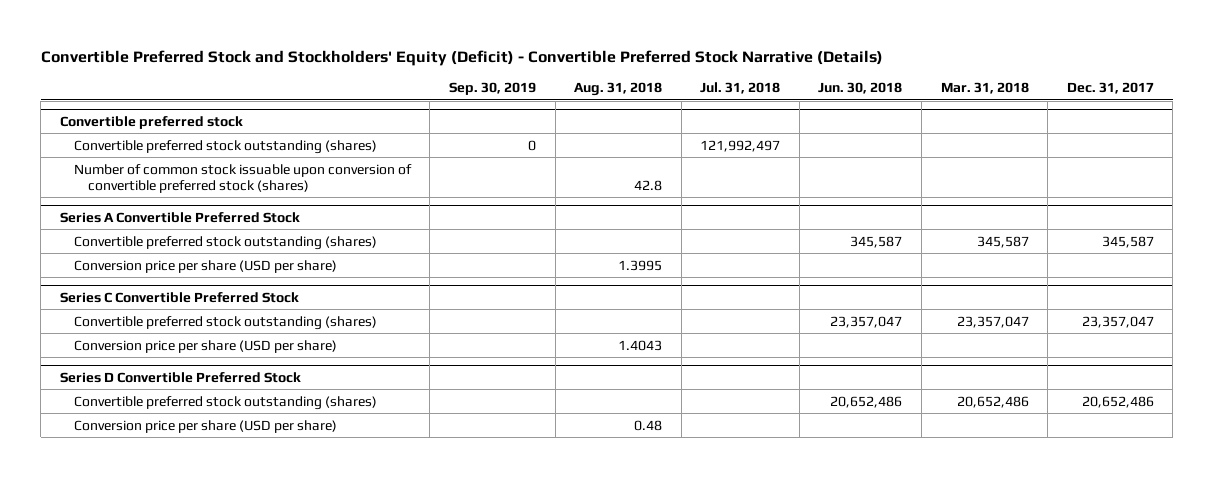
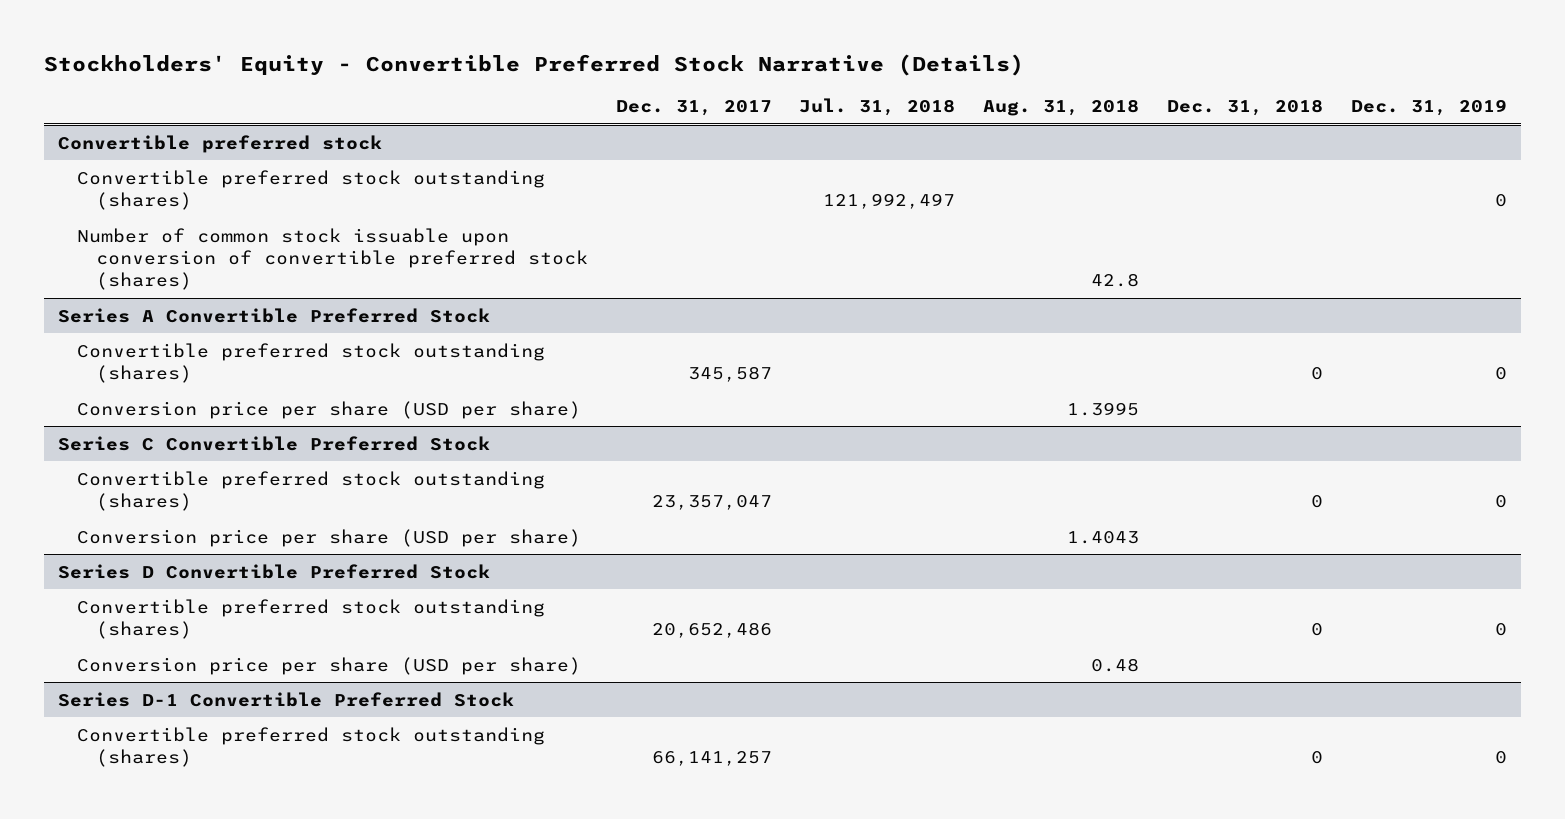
[40,50,883,67] Convertible Preferred Stock and Stockholders' Equity (Deficit) - Convertible Preferred Stock Narrative (Details) -> [44,53,1025,76] Stockholders' Equity - Convertible Preferred Stock Narrative (Details)
[449,82,537,96] Sep. 30, 2019 -> none
[818,82,903,95] Jun. 30, 2018 -> none
[940,82,1029,95] Mar. 31, 2018 -> none
none -> [1167,98,1324,116] Dec. 31, 2018
none -> [1350,98,1507,116] Dec. 31, 2019
none -> [57,691,514,707] Series D-1 Convertible Preferred Stock
none -> [76,726,545,767] Convertible preferred stock outstanding (shares)

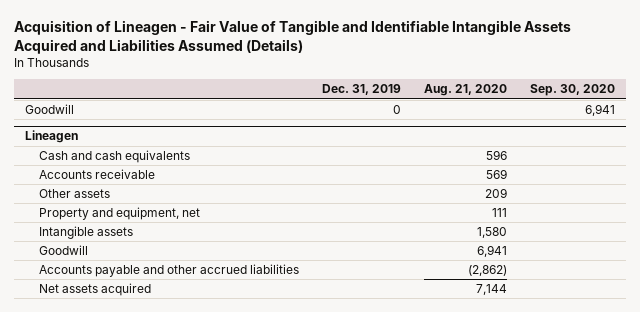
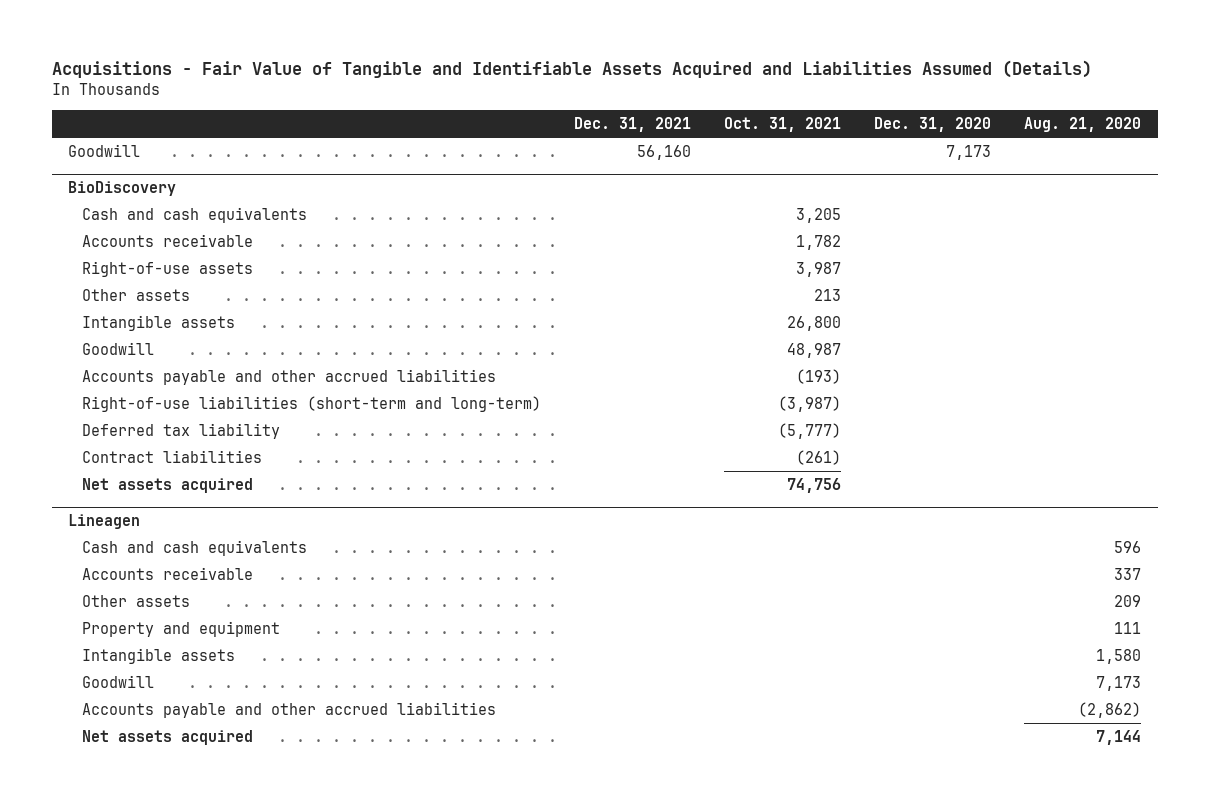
[13,20,571,55] Acquisition of Lineagen - Fair Value of Tangible and Identifiable Intangible Assets Acquired and Liabilities Assumed (Details) -> [51,59,1092,78] Acquisitions - Fair Value of Tangible and Identifiable Assets Acquired and Liabilities Assumed (Details)
[322,84,402,96] Dec. 31, 2019 -> none
[529,84,615,97] Sep. 30, 2020 -> none
none -> [573,116,691,132] Dec. 31, 2021
none -> [723,116,841,132] Oct. 31, 2021
none -> [874,116,992,132] Dec. 31, 2020
none -> [68,181,177,197] BioDiscovery
none -> [81,207,307,224] Cash and cash equivalents
none -> [81,234,253,248] Accounts receivable
none -> [81,261,253,278] Right-of-use assets
none -> [81,289,190,302] Other assets
none -> [81,315,235,332] Intangible assets
none -> [81,342,154,356] Goodwill
none -> [81,369,496,386] Accounts payable and other accrued liabilities
none -> [81,396,541,413] Right-of-use liabilities (short-term and long-term)
none -> [81,423,280,440] Deferred tax liability
none -> [81,450,262,464] Contract liabilities
none -> [81,478,253,494] Net assets acquired
[486,169,508,180] 569 -> [1114,568,1142,581] 337
[39,207,201,221] Property and equipment, net -> [81,621,280,638] Property and equipment
[477,245,508,258] 6,941 -> [1096,676,1142,692] 7,173

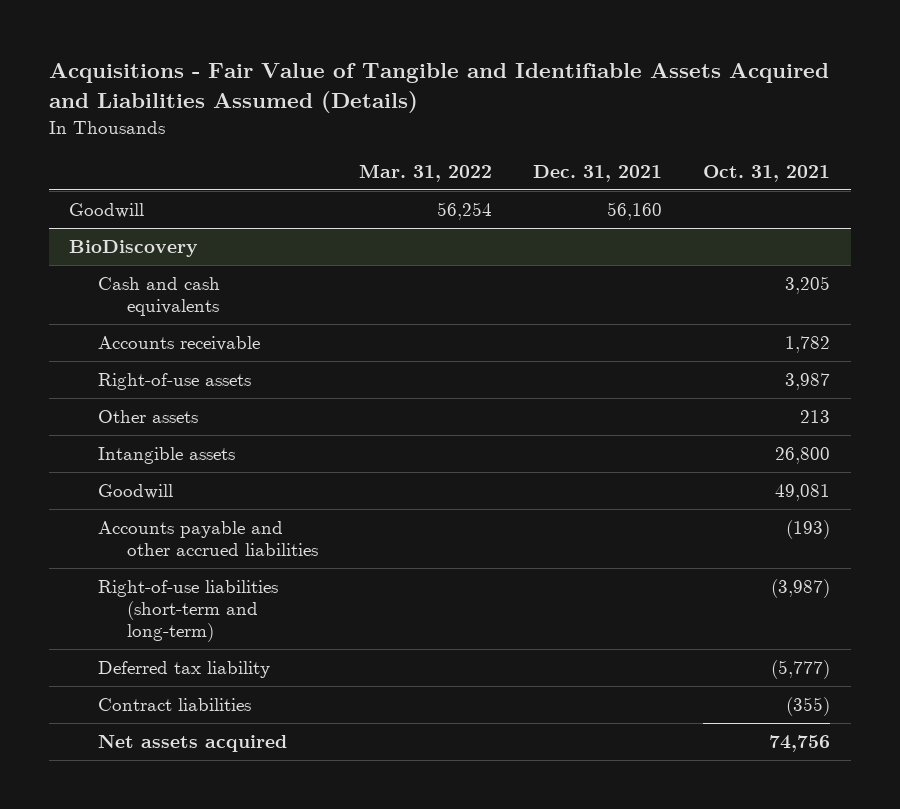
[874,116,992,132] Dec. 31, 2020 -> none
[1024,116,1142,132] Aug. 21, 2020 -> none
none -> [359,163,493,182] Mar. 31, 2022
[786,343,841,359] 48,987 -> [775,483,831,501] 49,081
[795,450,841,466] (261) -> [786,696,831,716] (355)
[68,514,141,530] Lineagen -> none
[81,540,307,557] Cash and cash equivalents -> none
[81,567,253,581] Accounts receivable -> none
[81,595,190,608] Other assets -> none
[81,621,280,638] Property and equipment -> none
[81,648,235,665] Intangible assets -> none
[81,675,154,689] Goodwill -> none
[81,702,496,719] Accounts payable and other accrued liabilities -> none
[81,730,253,746] Net assets acquired -> none

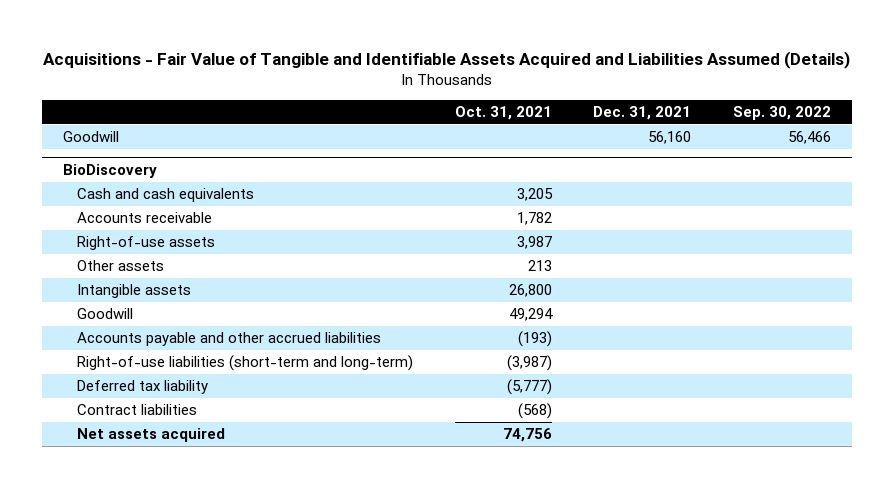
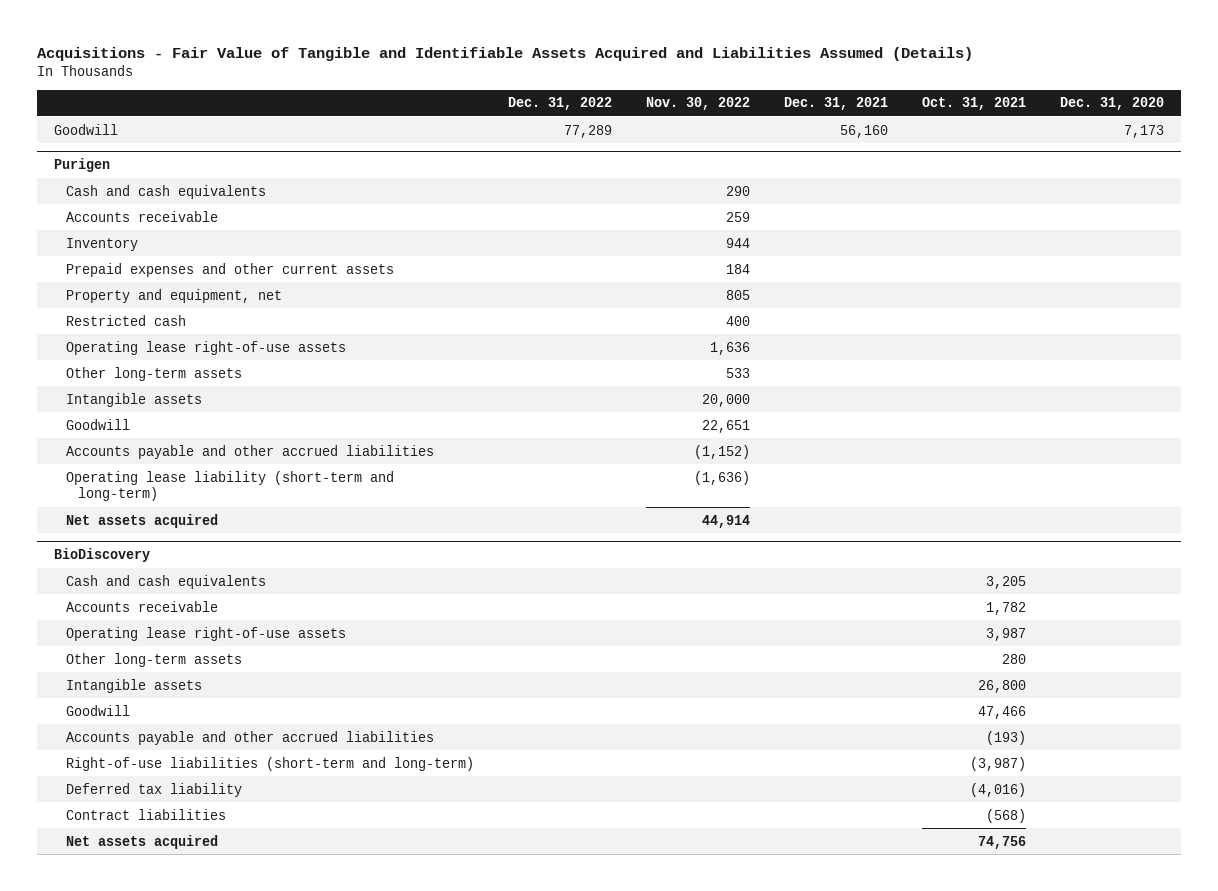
[733,106,832,121] Sep. 30, 2022 -> none
none -> [508,97,613,111] Dec. 31, 2022
none -> [646,97,751,111] Nov. 30, 2022
none -> [1059,97,1164,111] Dec. 31, 2020
none -> [53,157,110,172] Purigen
none -> [66,184,267,199] Cash and cash equivalents
none -> [66,210,219,222] Accounts receivable
none -> [66,237,139,251] Inventory
none -> [66,262,395,277] Prepaid expenses and other current assets
none -> [66,288,283,303] Property and equipment, net
none -> [66,314,187,326] Restricted cash
none -> [66,340,347,355] Operating lease right-of-use assets
none -> [66,366,243,381] Other long-term assets
none -> [66,392,203,407] Intangible assets
none -> [66,418,131,430] Goodwill
none -> [66,444,435,459] Accounts payable and other accrued liabilities
none -> [66,470,395,502] Operating lease liability (short-term and long-term)
none -> [66,513,219,528] Net assets acquired
[76,236,215,251] Right-of-use assets -> [66,626,347,641] Operating lease right-of-use assets
[76,260,164,272] Other assets -> [66,652,243,667] Other long-term assets
[527,260,552,272] 213 -> [1002,653,1027,664] 280
[508,308,553,322] 49,294 -> [978,705,1027,719] 47,466
[506,379,552,396] (5,777) -> [970,782,1027,797] (4,016)

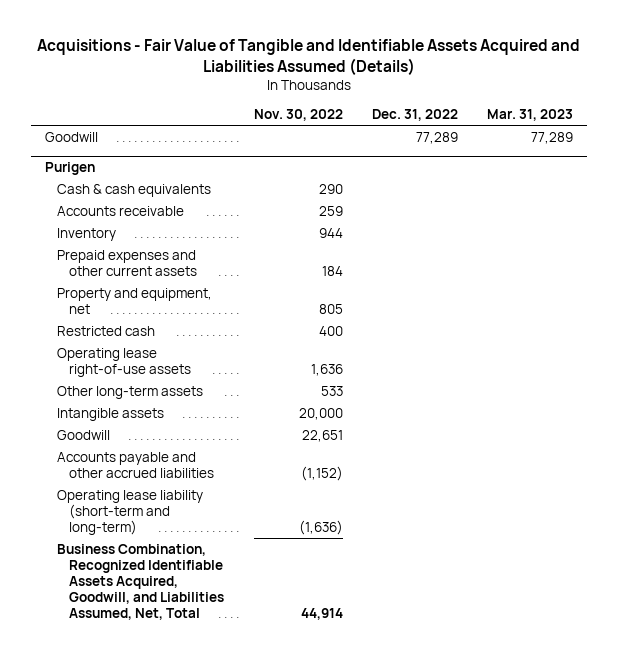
[784,97,889,111] Dec. 31, 2021 -> none
[922,97,1027,111] Oct. 31, 2021 -> none
[1059,97,1164,111] Dec. 31, 2020 -> none
none -> [486,109,573,122] Mar. 31, 2023
[66,184,267,199] Cash and cash equivalents -> [57,183,212,197] Cash & cash equivalents
[53,547,150,562] BioDiscovery -> none
[66,574,267,589] Cash and cash equivalents -> none
[66,600,219,612] Accounts receivable -> none
[66,626,347,641] Operating lease right-of-use assets -> none
[66,652,243,667] Other long-term assets -> none
[66,678,203,693] Intangible assets -> none
[66,704,131,716] Goodwill -> none
[66,730,435,745] Accounts payable and other accrued liabilities -> none
[66,756,475,771] Right-of-use liabilities (short-term and long-term) -> none
[66,782,243,797] Deferred tax liability -> none
[66,808,227,820] Contract liabilities -> none
[66,834,219,849] Net assets acquired -> none
[66,513,219,528] Net assets acquired -> [57,543,225,621] Business Combination, Recognized Identifiable Assets Acquired, Goodwill, and Liabilities Assumed, Net, Total

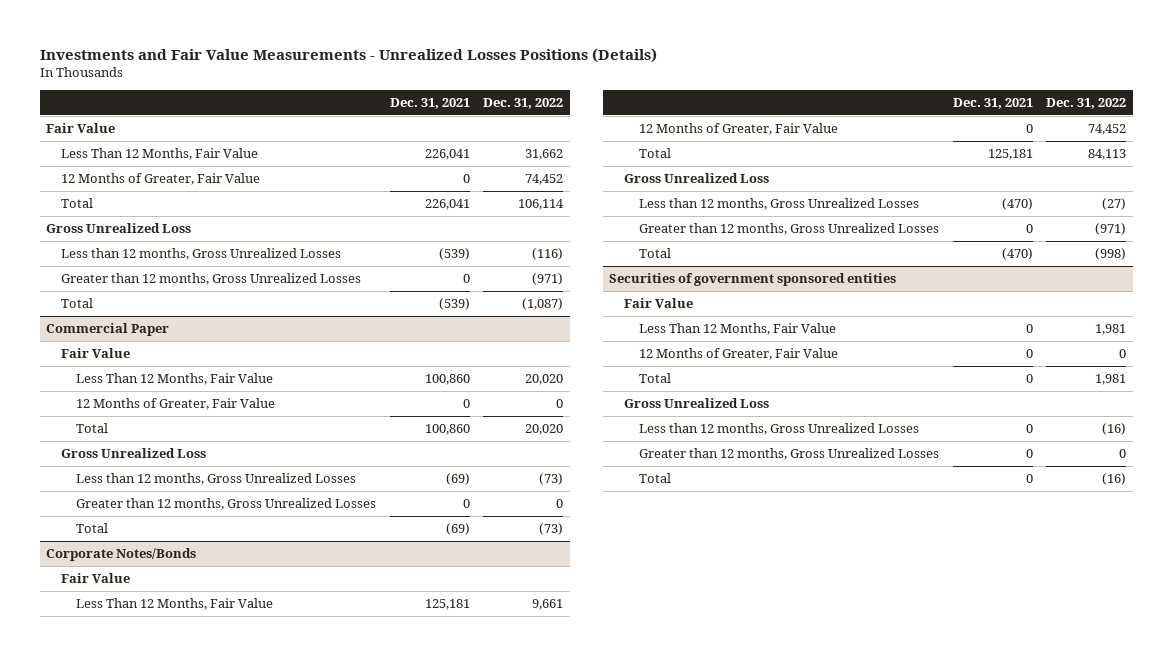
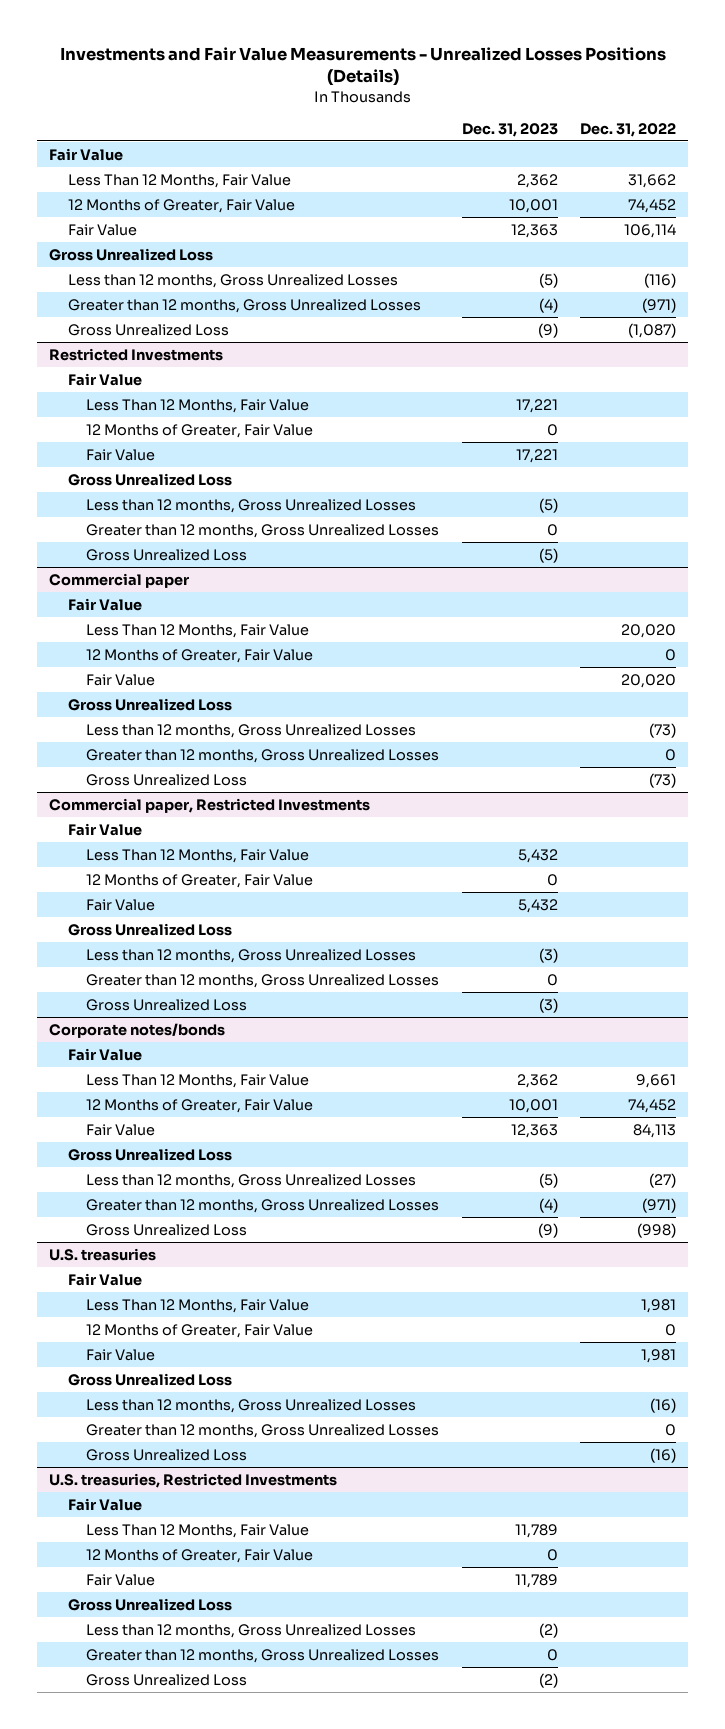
[389,97,470,109] Dec. 31, 2021 -> none
none -> [461,122,558,137] Dec. 31, 2023
[61,197,94,208] Total -> [67,223,137,236] Fair Value
[61,297,94,308] Total -> [67,323,229,336] Gross Unrealized Loss
none -> [48,347,223,361] Restricted Investments
none -> [67,372,142,386] Fair Value
none -> [86,398,310,413] Less Than 12 Months, Fair Value
none -> [86,423,314,438] 12 Months of Greater, Fair Value
none -> [86,448,156,461] Fair Value
none -> [67,472,232,486] Gross Unrealized Loss
none -> [86,498,417,513] Less than 12 months, Gross Unrealized Losses
none -> [86,523,440,538] Greater than 12 months, Gross Unrealized Losses
none -> [86,548,248,561] Gross Unrealized Loss
[46,322,170,336] Commercial Paper -> [48,572,189,588] Commercial paper
[75,422,108,433] Total -> [86,673,156,686] Fair Value
[75,522,108,533] Total -> [86,773,248,786] Gross Unrealized Loss
none -> [48,797,370,813] Commercial paper, Restricted Investments
none -> [67,822,142,836] Fair Value
none -> [86,848,310,863] Less Than 12 Months, Fair Value
none -> [86,873,314,888] 12 Months of Greater, Fair Value
none -> [86,898,156,911] Fair Value
none -> [67,922,232,936] Gross Unrealized Loss
none -> [86,948,417,963] Less than 12 months, Gross Unrealized Losses
none -> [86,973,440,988] Greater than 12 months, Gross Unrealized Losses
none -> [86,998,248,1011] Gross Unrealized Loss
[46,547,197,561] Corporate Notes/Bonds -> [48,1022,225,1038] Corporate notes/bonds
[638,147,671,158] Total -> [86,1123,156,1136] Fair Value
[638,247,671,258] Total -> [86,1223,248,1236] Gross Unrealized Loss
[609,272,897,286] Securities of government sponsored entities -> [48,1247,156,1261] U.S. treasuries
[638,372,671,383] Total -> [86,1348,156,1361] Fair Value
[638,472,671,483] Total -> [86,1448,248,1461] Gross Unrealized Loss
none -> [48,1472,337,1488] U.S. treasuries, Restricted Investments
none -> [67,1497,142,1511] Fair Value
none -> [86,1523,310,1538] Less Than 12 Months, Fair Value
none -> [86,1548,314,1563] 12 Months of Greater, Fair Value
none -> [86,1573,156,1586] Fair Value
none -> [67,1597,232,1611] Gross Unrealized Loss
none -> [86,1623,417,1638] Less than 12 months, Gross Unrealized Losses
none -> [86,1648,440,1663] Greater than 12 months, Gross Unrealized Losses
none -> [86,1673,248,1686] Gross Unrealized Loss

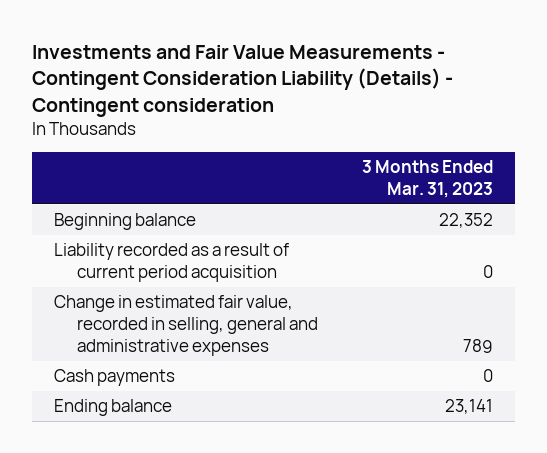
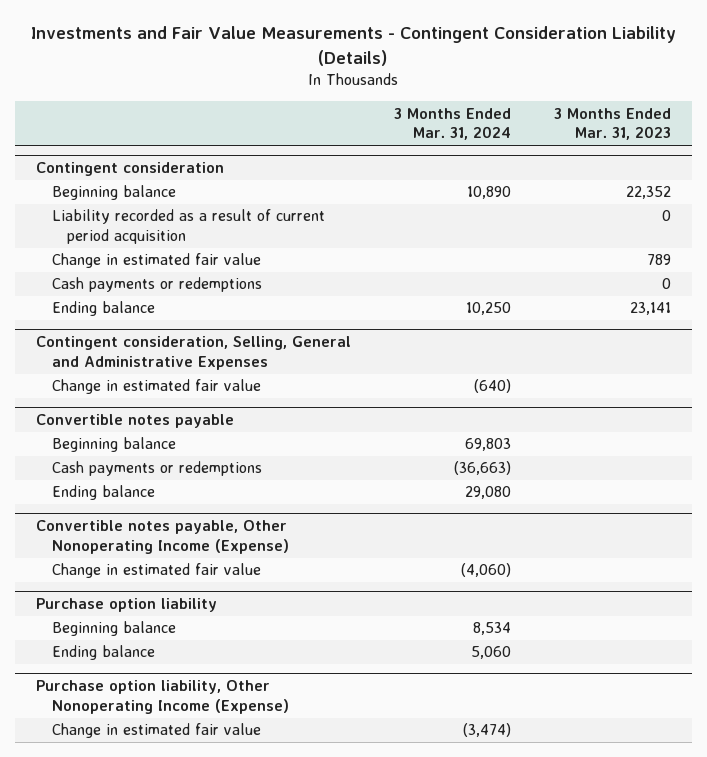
[31,44,453,117] Investments and Fair Value Measurements - Contingent Consideration Liability (Details) - Contingent consideration -> [31,26,677,66] Investments and Fair Value Measurements - Contingent Consideration Liability (Details)
none -> [393,107,511,141] 3 Months Ended Mar. 31, 2024
none -> [36,162,225,177] Contingent consideration
[53,295,319,356] Change in estimated fair value, recorded in selling, general and administrative expenses -> [51,253,261,269] Change in estimated fair value
[53,369,175,387] Cash payments -> [51,277,262,293] Cash payments or redemptions
none -> [36,336,352,371] Contingent consideration, Selling, General and Administrative Expenses
none -> [51,379,261,395] Change in estimated fair value
none -> [36,414,235,429] Convertible notes payable
none -> [51,437,176,453] Beginning balance
none -> [51,461,262,477] Cash payments or redemptions
none -> [51,485,155,501] Ending balance
none -> [36,520,289,555] Convertible notes payable, Other Nonoperating Income (Expense)
none -> [51,563,261,579] Change in estimated fair value
none -> [36,598,218,613] Purchase option liability
none -> [51,621,176,637] Beginning balance
none -> [51,645,155,661] Ending balance
none -> [36,680,289,715] Purchase option liability, Other Nonoperating Income (Expense)
none -> [51,723,261,739] Change in estimated fair value

